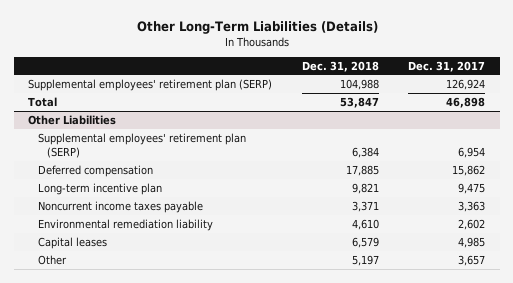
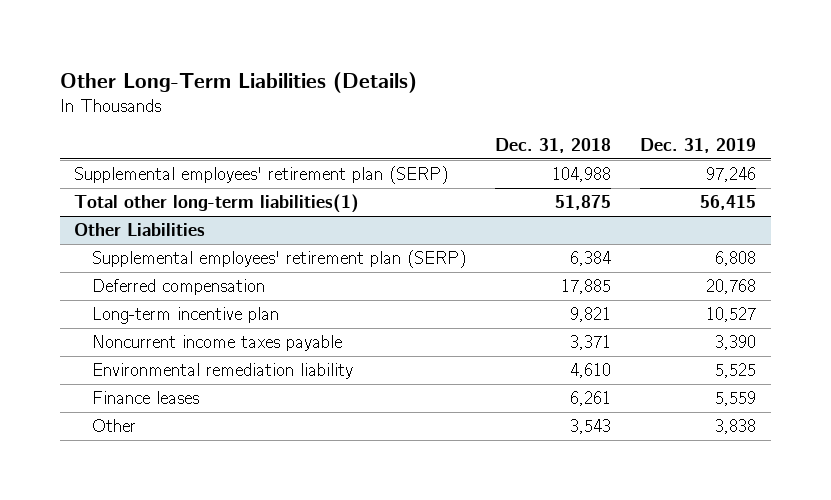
[407,60,485,72] Dec. 31, 2017 -> none
none -> [640,137,757,153] Dec. 31, 2019
[28,96,58,107] Total -> none
none -> [74,194,360,214] Total other long-term liabilities(1)
[37,236,107,249] Capital leases -> [92,391,200,405] Finance leases
[351,236,379,248] 6,579 -> [570,391,612,407] 6,261
[351,254,379,266] 5,197 -> [570,419,612,435] 3,543

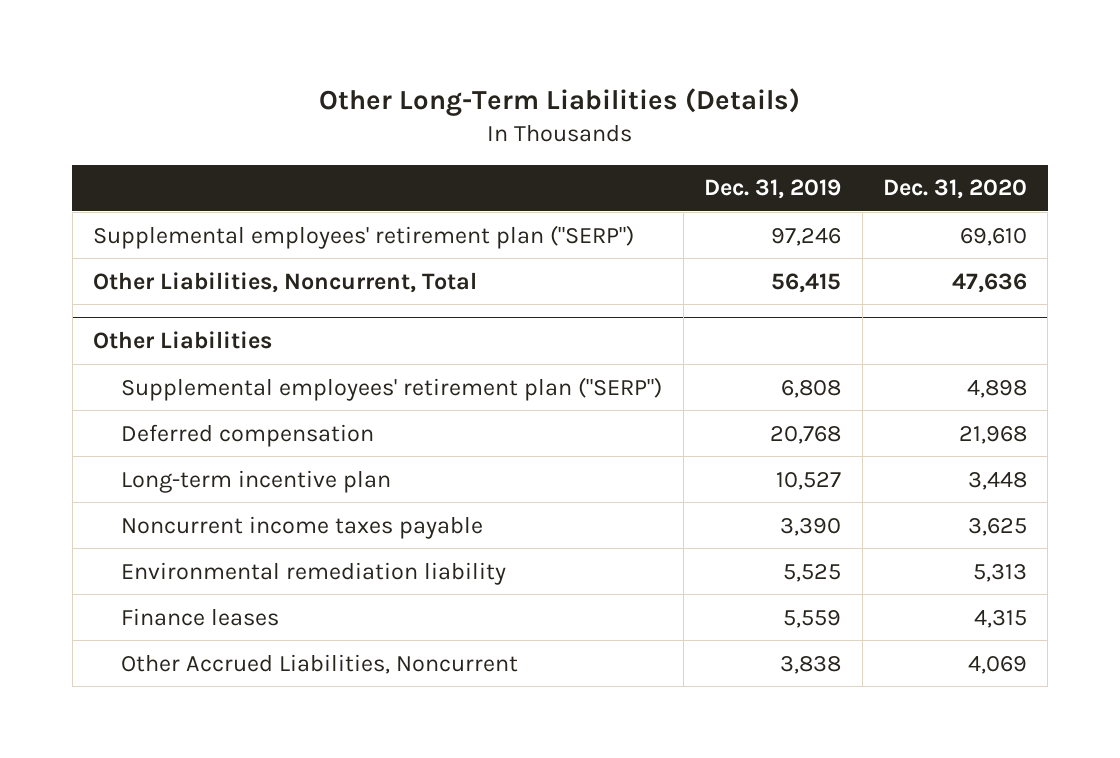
[495,137,612,153] Dec. 31, 2018 -> none
none -> [882,179,1027,200] Dec. 31, 2020
[74,166,449,185] Supplemental employees' retirement plan (SERP) -> [93,224,635,249] Supplemental employees' retirement plan ("SERP")
[74,194,360,214] Total other long-term liabilities(1) -> [93,271,478,293] Other Liabilities, Noncurrent, Total
[92,250,467,269] Supplemental employees' retirement plan (SERP) -> [121,376,663,401] Supplemental employees' retirement plan ("SERP")
[92,419,137,433] Other -> [121,653,519,674] Other Accrued Liabilities, Noncurrent

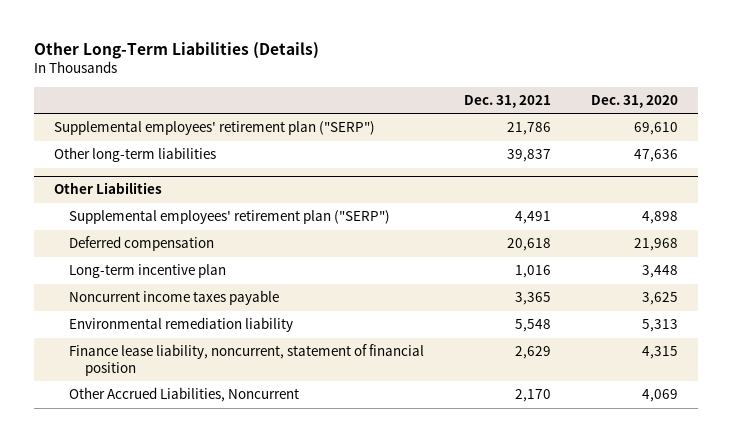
[704,179,842,200] Dec. 31, 2019 -> none
none -> [463,94,551,108] Dec. 31, 2021
[93,271,478,293] Other Liabilities, Noncurrent, Total -> [53,147,216,163] Other long-term liabilities
[121,607,280,626] Finance leases -> [69,344,425,376] Finance lease liability, noncurrent, statement of financial position

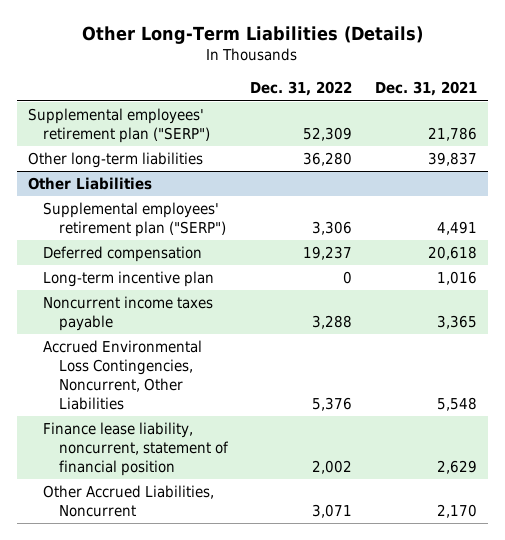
[590,94,678,108] Dec. 31, 2020 -> none
none -> [250,81,353,97] Dec. 31, 2022
[69,317,294,333] Environmental remediation liability -> [43,340,203,410] Accrued Environmental Loss Contingencies, Noncurrent, Other Liabilities

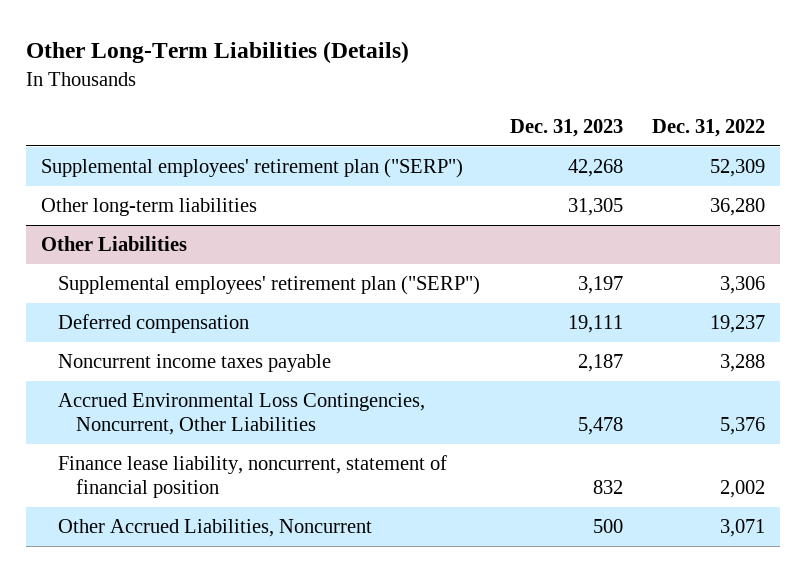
[374,81,477,97] Dec. 31, 2021 -> none
none -> [509,118,623,137] Dec. 31, 2023
[43,271,215,288] Long-term incentive plan -> none

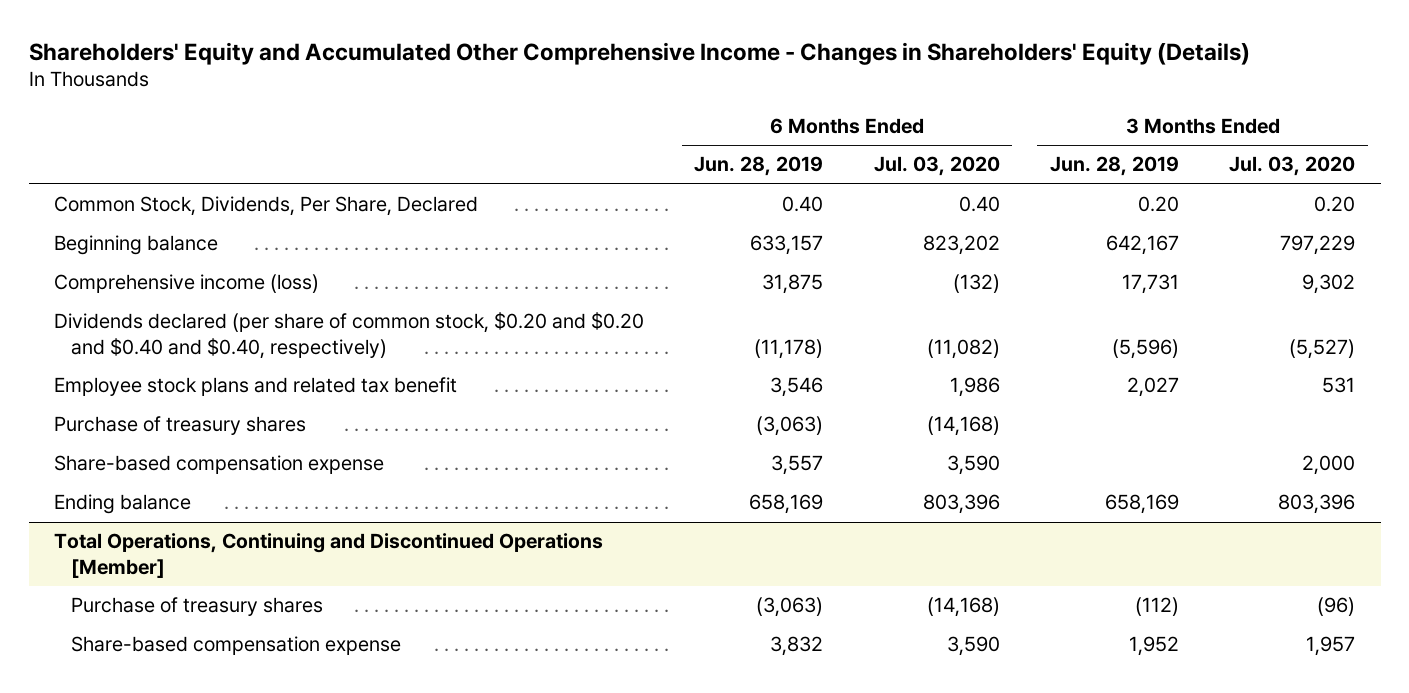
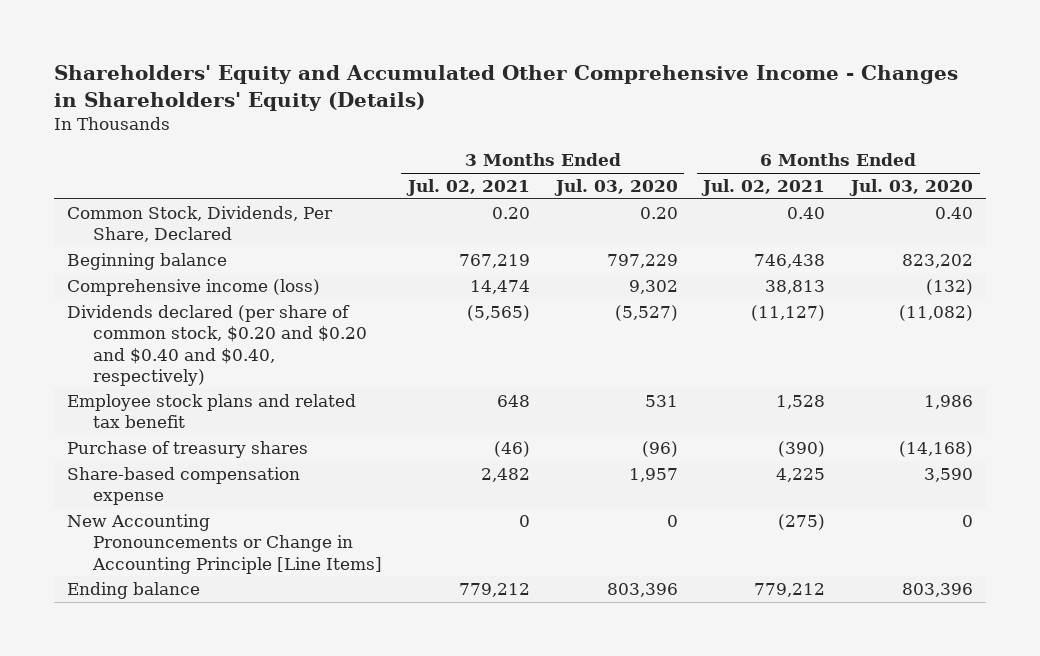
[694,156,824,177] Jun. 28, 2019 -> none
[1050,156,1180,177] Jun. 28, 2019 -> none
none -> [405,179,530,197] Jul. 02, 2021
none -> [701,179,826,197] Jul. 02, 2021
[53,416,306,436] Purchase of treasury shares -> none
[53,455,384,475] Share-based compensation expense -> none
[53,533,603,578] Total Operations, Continuing and Discontinued Operations [Member] -> none
none -> [66,514,382,574] New Accounting Pronouncements or Change in Accounting Principle [Line Items]
[53,494,191,515] Ending balance -> [66,582,200,600] Ending balance

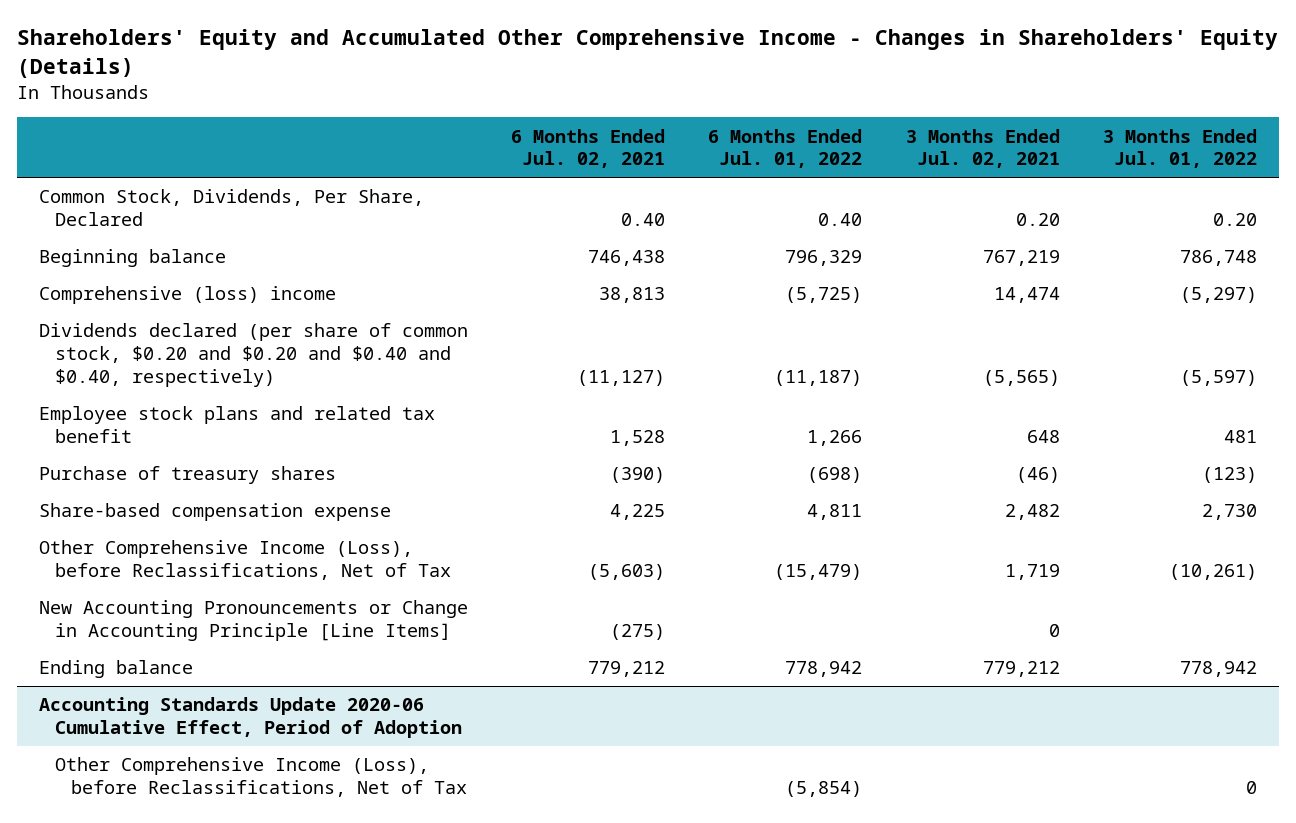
[553,179,678,197] Jul. 03, 2020 -> none
[849,179,974,197] Jul. 03, 2020 -> none
none -> [708,128,863,169] 6 Months Ended Jul. 01, 2022
none -> [1103,128,1258,169] 3 Months Ended Jul. 01, 2022
[66,279,320,297] Comprehensive income (loss) -> [38,286,336,305] Comprehensive (loss) income
none -> [38,540,451,580] Other Comprehensive Income (Loss), before Reclassifications, Net of Tax
none -> [38,697,462,738] Accounting Standards Update 2020-06 Cumulative Effect, Period of Adoption
none -> [54,757,468,797] Other Comprehensive Income (Loss), before Reclassifications, Net of Tax

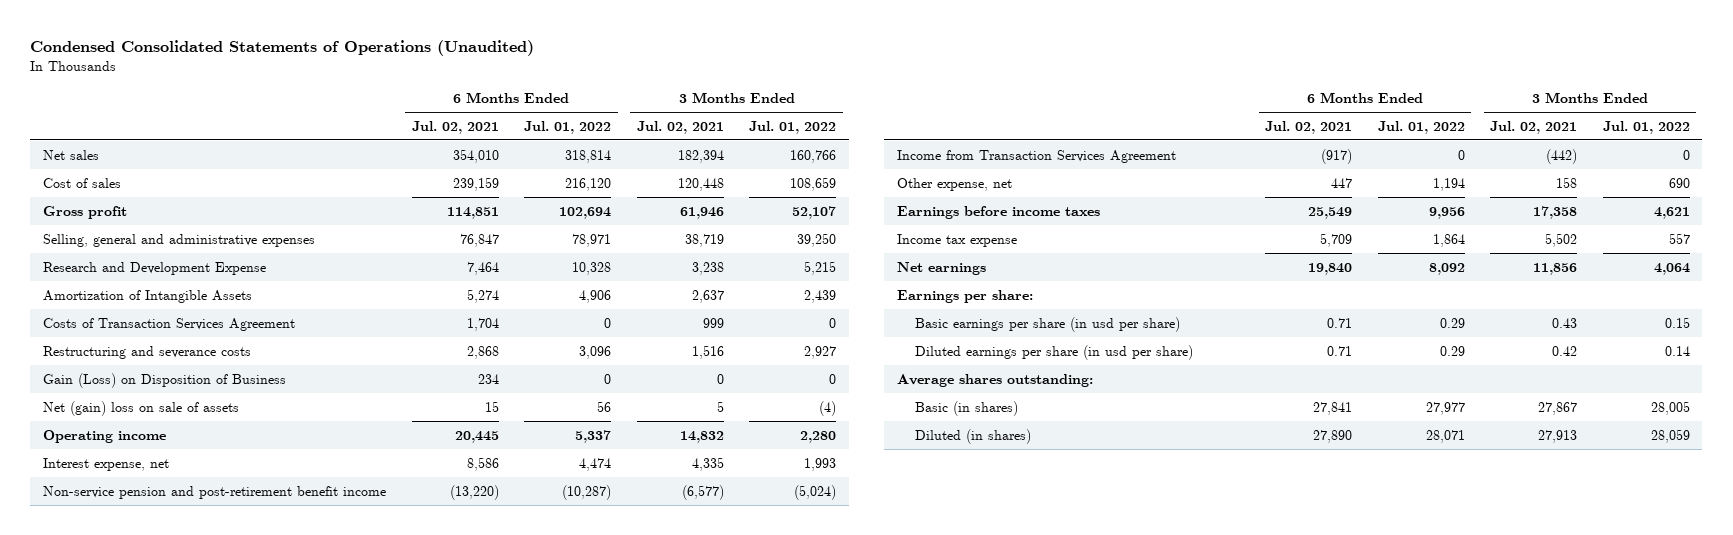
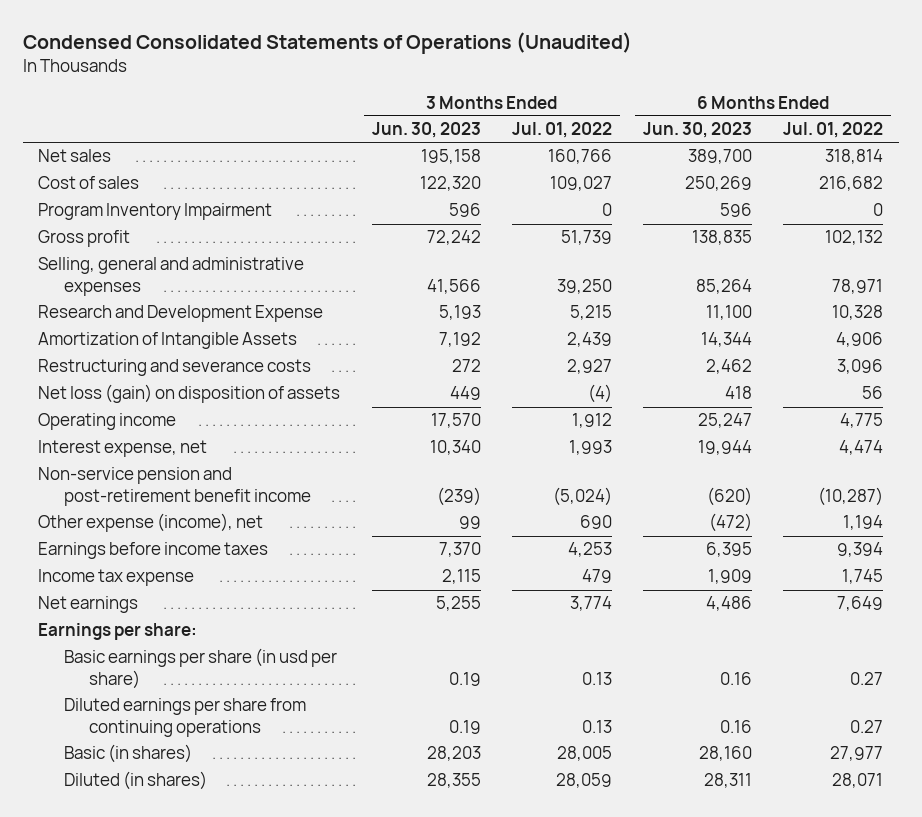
[411,120,499,134] Jul. 02, 2021 -> none
[636,120,724,134] Jul. 02, 2021 -> none
none -> [371,122,481,139] Jun. 30, 2023
none -> [643,122,753,139] Jun. 30, 2023
[565,177,612,191] 216,120 -> [819,176,884,192] 216,682
[790,176,837,191] 108,659 -> [549,176,612,192] 109,027
none -> [38,203,273,221] Program Inventory Impairment
[559,206,612,219] 102,694 -> [825,230,884,246] 102,132
[792,205,837,219] 52,107 -> [560,230,612,246] 51,739
[43,317,296,331] Costs of Transaction Services Agreement -> none
[43,372,287,388] Gain (Loss) on Disposition of Business -> none
[43,400,240,416] Net (gain) loss on sale of assets -> [38,384,341,404] Net loss (gain) on disposition of assets
[575,429,612,443] 5,337 -> [840,413,884,429] 4,775
[800,430,837,443] 2,280 -> [571,413,612,429] 1,912
[896,149,1176,163] Income from Transaction Services Agreement -> none
[896,177,1012,191] Other expense, net -> [38,513,264,533] Other expense (income), net
[1428,206,1465,219] 9,956 -> [837,542,884,558] 9,394
[1653,206,1690,219] 4,621 -> [567,542,612,558] 4,253
[1432,233,1465,247] 1,864 -> [842,569,884,585] 1,745
[1668,232,1690,244] 557 -> [581,569,612,584] 479
[1428,262,1465,275] 8,092 -> [837,596,884,612] 7,649
[1653,262,1690,275] 4,064 -> [569,596,612,612] 3,774
[915,344,1194,360] Diluted earnings per share (in usd per share) -> none
[896,373,1093,387] Average shares outstanding: -> none
[1439,317,1465,328] 0.29 -> [850,672,884,686] 0.27
[1664,316,1690,328] 0.15 -> [581,672,612,686] 0.13
none -> [63,698,306,738] Diluted earnings per share from continuing operations

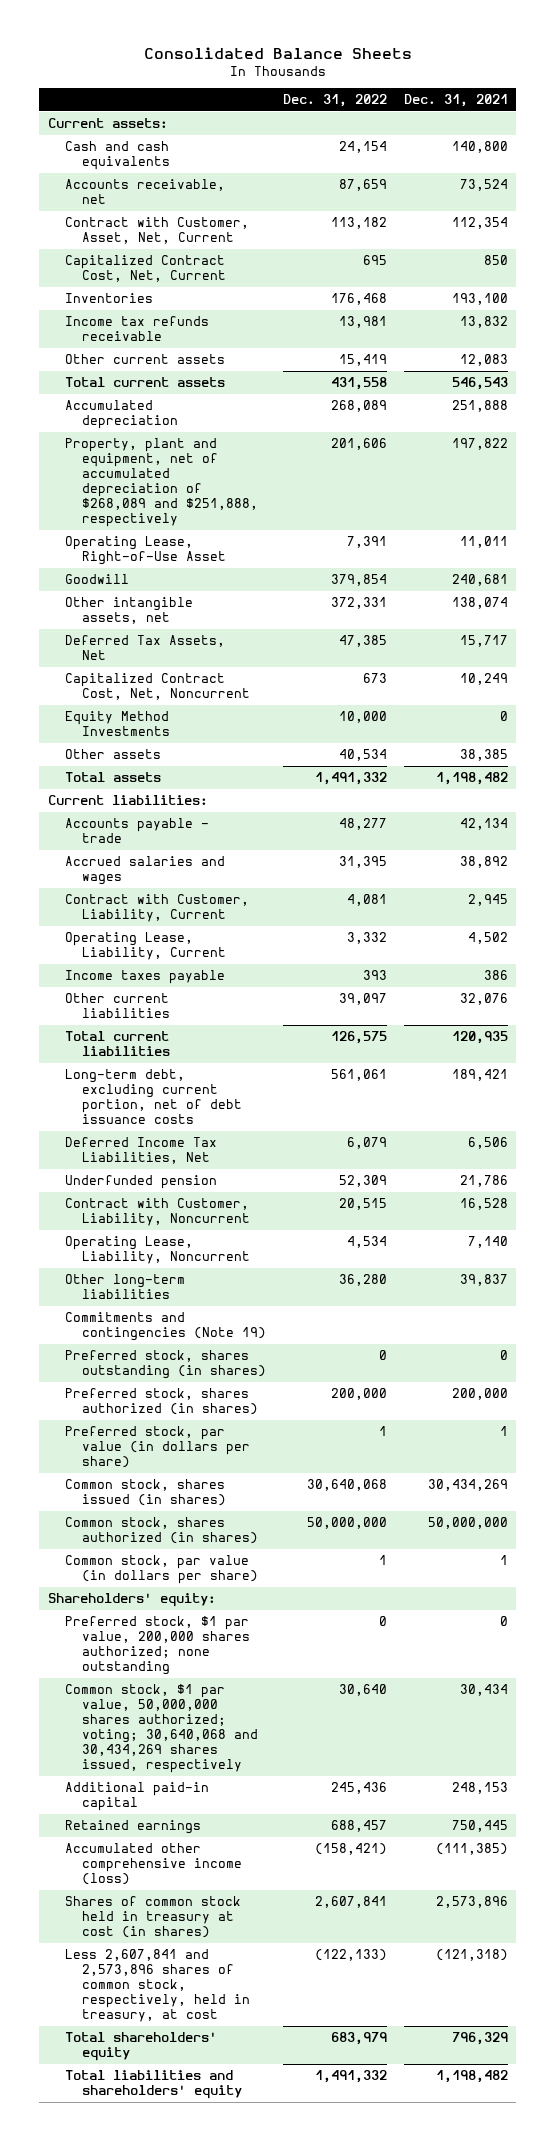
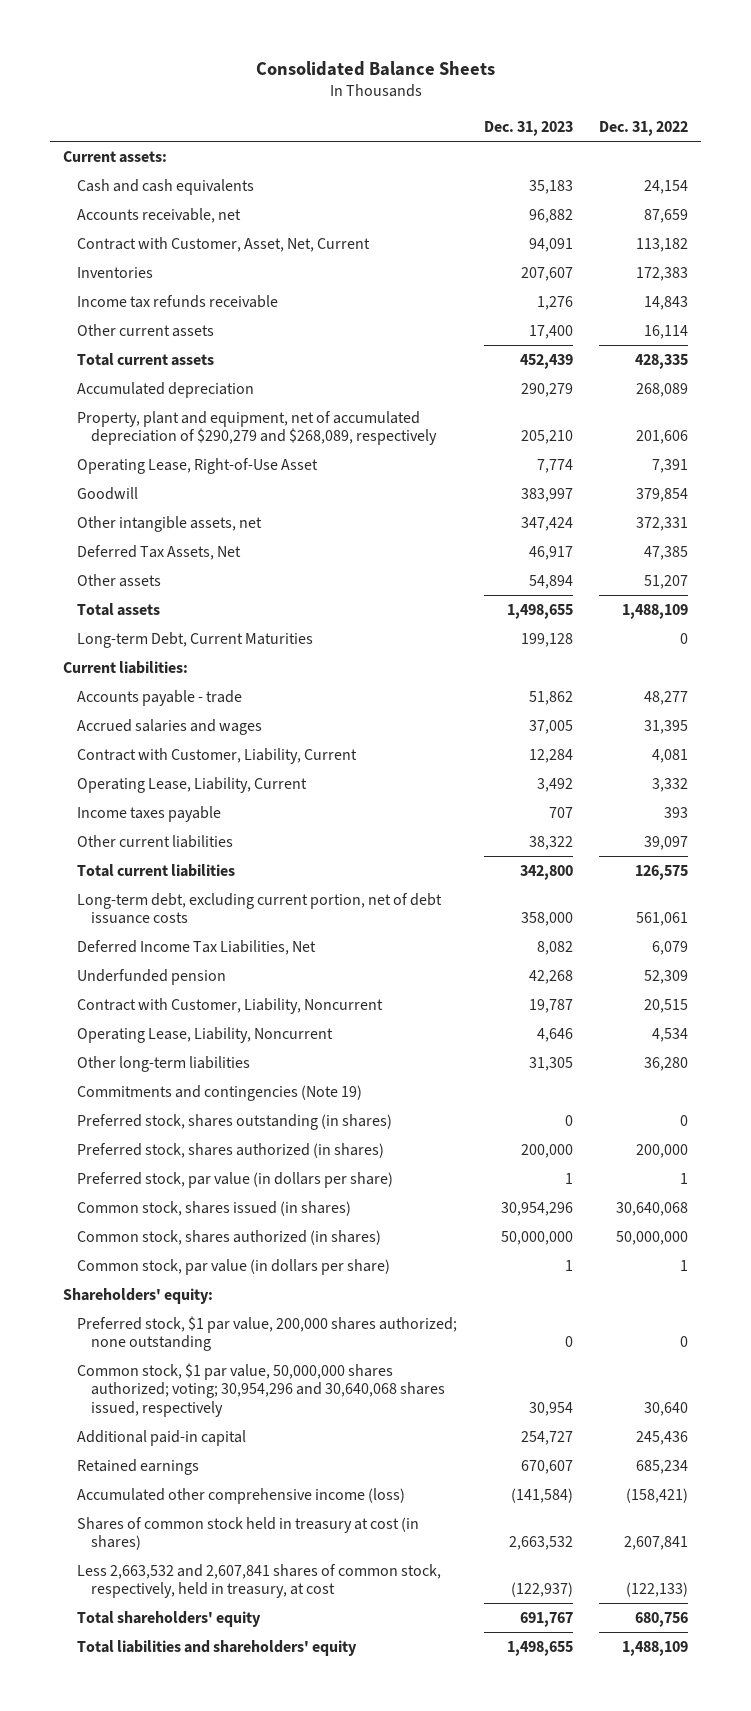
[404,94,509,108] Dec. 31, 2021 -> none
none -> [483,120,573,136] Dec. 31, 2023
[65,255,227,283] Capitalized Contract Cost, Net, Current -> none
[331,293,388,306] 176,468 -> [636,266,689,281] 172,383
[339,316,388,329] 13,981 -> [644,295,689,310] 14,843
[339,354,388,367] 15,419 -> [644,324,689,339] 16,114
[331,377,388,391] 431,558 -> [635,353,689,369] 428,335
[65,438,259,528] Property, plant and equipment, net of accumulated depreciation of $268,089 and $251,888, respectively -> [77,410,437,446] Property, plant and equipment, net of accumulated depreciation of $290,279 and $268,089, respectively
[65,673,251,701] Capitalized Contract Cost, Net, Noncurrent -> none
[65,711,171,737] Equity Method Investments -> none
[339,749,388,762] 40,534 -> [644,574,689,589] 51,207
[315,772,388,786] 1,491,332 -> [622,603,689,619] 1,488,109
none -> [77,631,314,648] Long-term Debt, Current Maturities
[65,1684,259,1774] Common stock, $1 par value, 50,000,000 shares authorized; voting; 30,640,068 and 30,434,269 shares issued, respectively -> [77,1362,445,1417] Common stock, $1 par value, 50,000,000 shares authorized; voting; 30,954,296 and 30,640,068 shares issued, respectively
[331,1820,388,1833] 688,457 -> [636,1459,689,1474] 685,234
[65,1949,251,2023] Less 2,607,841 and 2,573,896 shares of common stock, respectively, held in treasury, at cost -> [77,1563,442,1599] Less 2,663,532 and 2,607,841 shares of common stock, respectively, held in treasury, at cost
[331,2032,388,2046] 683,979 -> [635,1611,689,1627] 680,756
[315,2070,388,2084] 1,491,332 -> [622,1640,689,1656] 1,488,109

